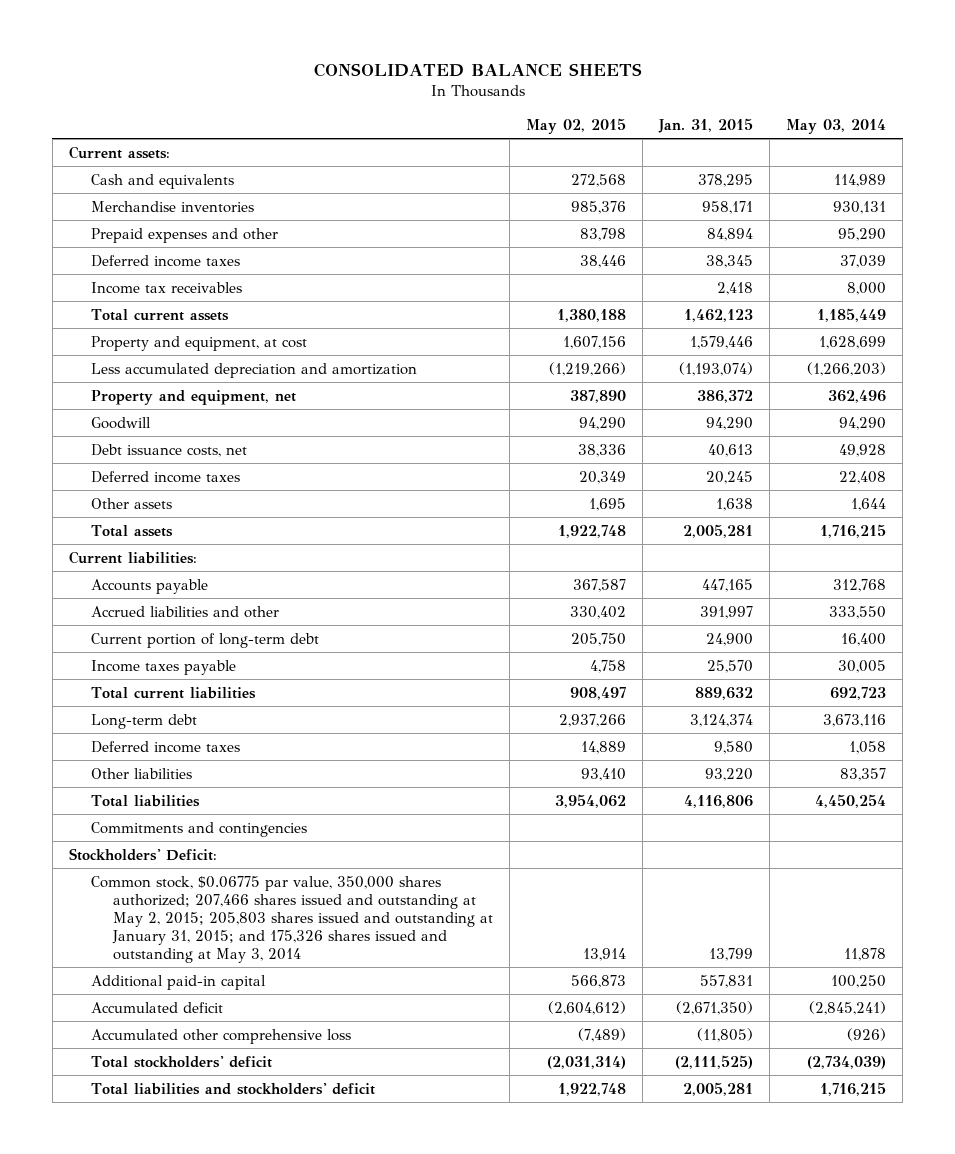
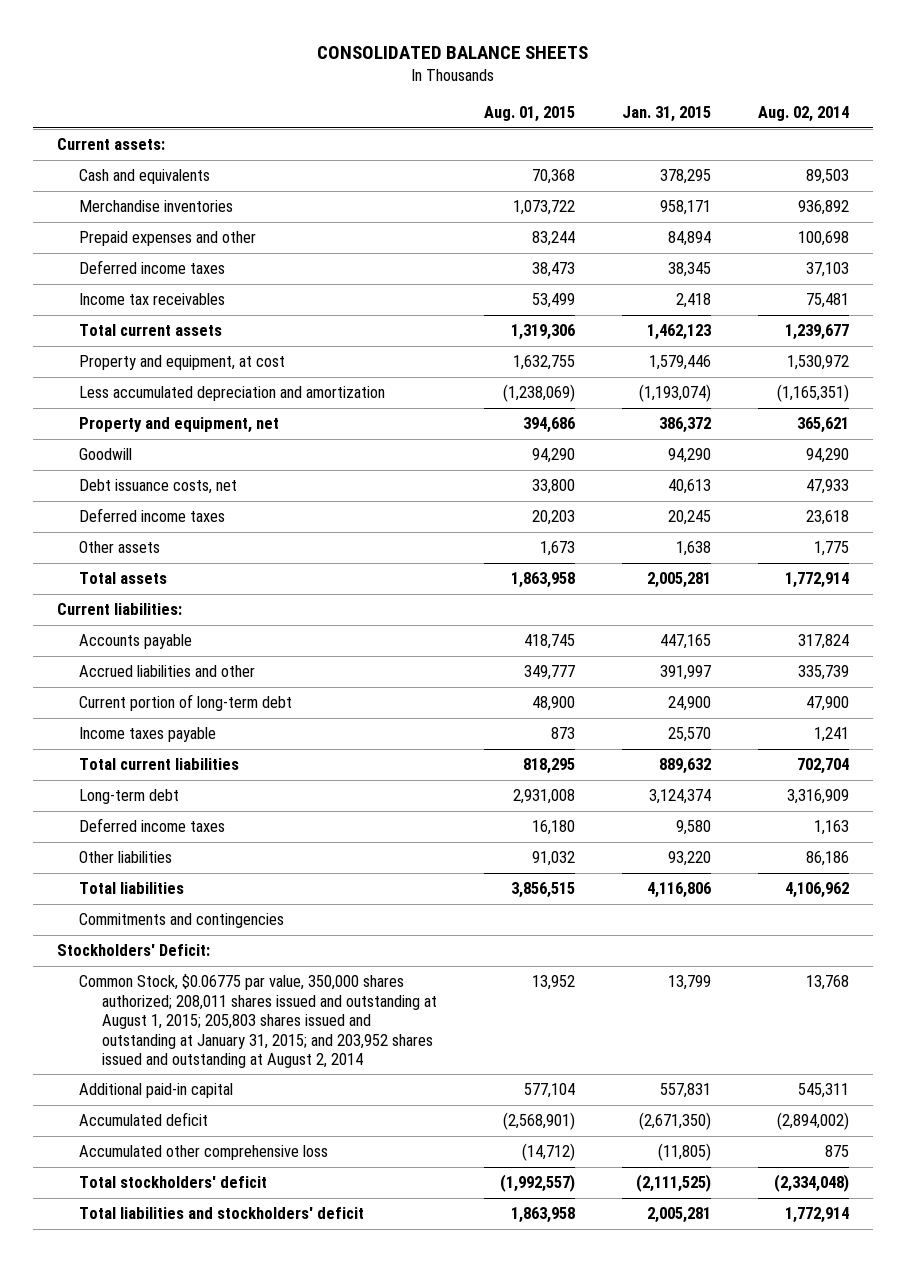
[525,117,626,134] May 02, 2015 -> none
[786,118,887,134] May 03, 2014 -> none
none -> [483,106,575,123] Aug. 01, 2015
none -> [758,106,850,123] Aug. 02, 2014
[90,875,493,964] Common stock, $0.06775 par value, 350,000 shares authorized; 207,466 shares issued and outstanding at May 2, 2015; 205,803 shares issued and outstanding at January 31, 2015; and 175,326 shares issued and outstanding at May 3, 2014 -> [79,974,437,1069] Common Stock, $0.06775 par value, 350,000 shares authorized; 208,011 shares issued and outstanding at August 1, 2015; 205,803 shares issued and outstanding at January 31, 2015; and 203,952 shares issued and outstanding at August 2, 2014

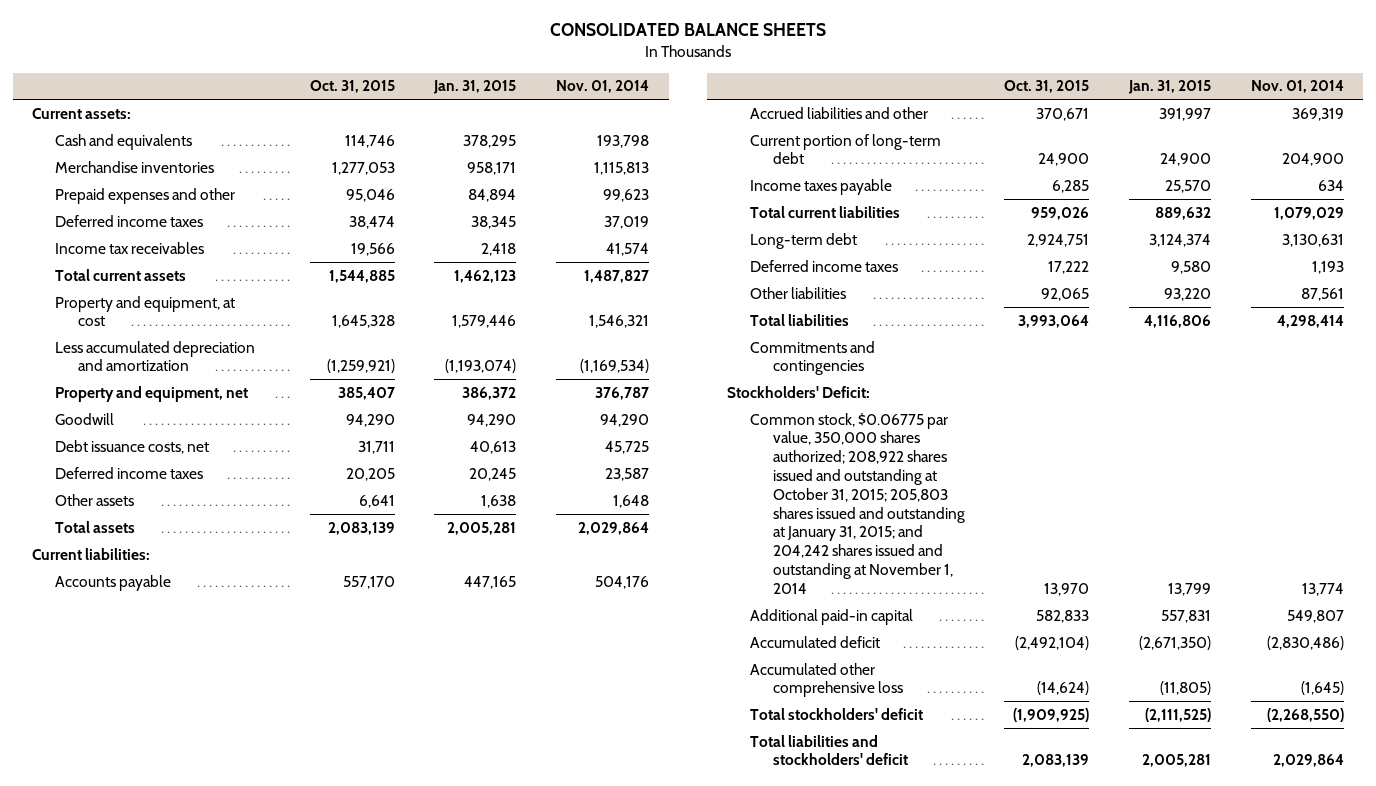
[483,106,575,123] Aug. 01, 2015 -> none
[758,106,850,123] Aug. 02, 2014 -> none
none -> [309,80,395,94] Oct. 31, 2015
none -> [556,80,650,94] Nov. 01, 2014
[79,974,437,1069] Common Stock, $0.06775 par value, 350,000 shares authorized; 208,011 shares issued and outstanding at August 1, 2015; 205,803 shares issued and outstanding at January 31, 2015; and 203,952 shares issued and outstanding at August 2, 2014 -> [749,412,965,594] Common stock, $0.06775 par value, 350,000 shares authorized; 208,922 shares issued and outstanding at October 31, 2015; 205,803 shares issued and outstanding at January 31, 2015; and 204,242 shares issued and outstanding at November 1, 2014

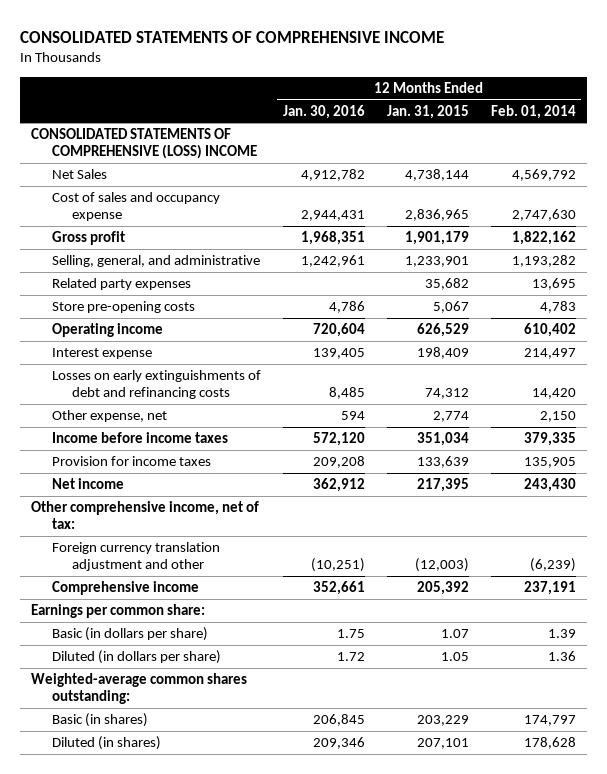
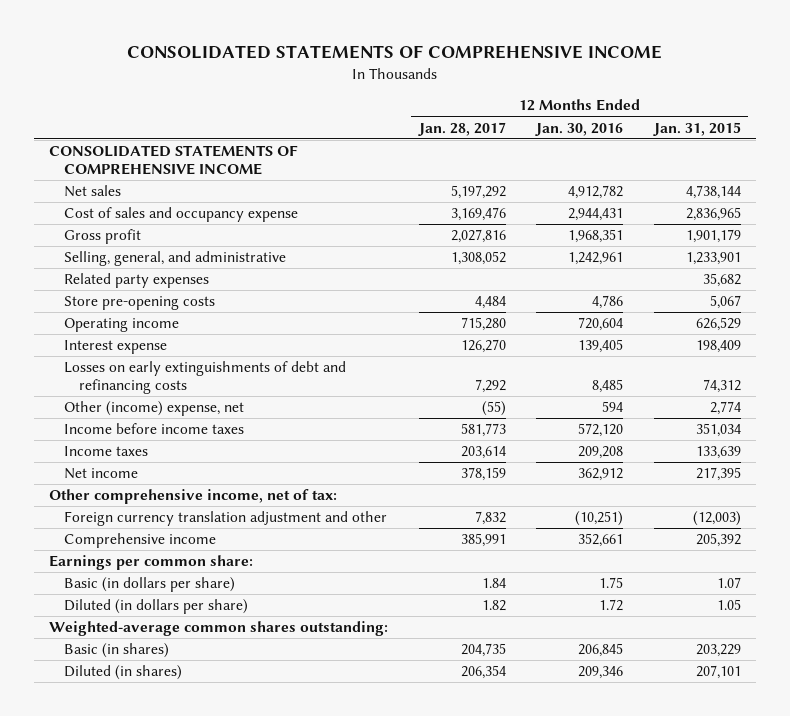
[490,104,576,119] Feb. 01, 2014 -> none
none -> [417,121,506,136] Jan. 28, 2017
[31,128,257,160] CONSOLIDATED STATEMENTS OF COMPREHENSIVE (LOSS) INCOME -> [48,145,298,176] CONSOLIDATED STATEMENTS OF COMPREHENSIVE INCOME
[51,169,107,180] Net Sales -> [63,185,121,198] Net sales
[51,410,167,423] Other expense, net -> [63,401,244,417] Other (income) expense, net
[51,456,211,467] Provision for income taxes -> [63,446,148,457] Income taxes

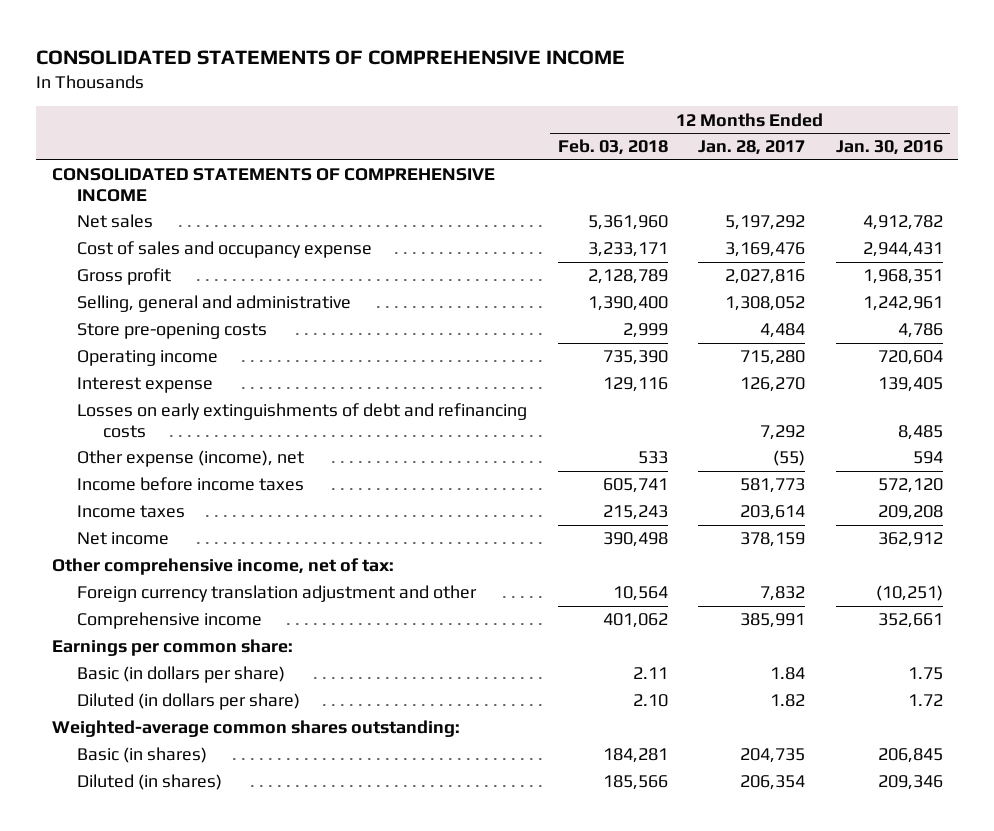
[652,121,741,136] Jan. 31, 2015 -> none
none -> [557,139,668,156] Feb. 03, 2018
[63,273,209,289] Related party expenses -> none
[63,251,286,267] Selling, general, and administrative -> [77,295,352,313] Selling, general and administrative
[63,401,244,417] Other (income) expense, net -> [77,450,305,468] Other expense (income), net

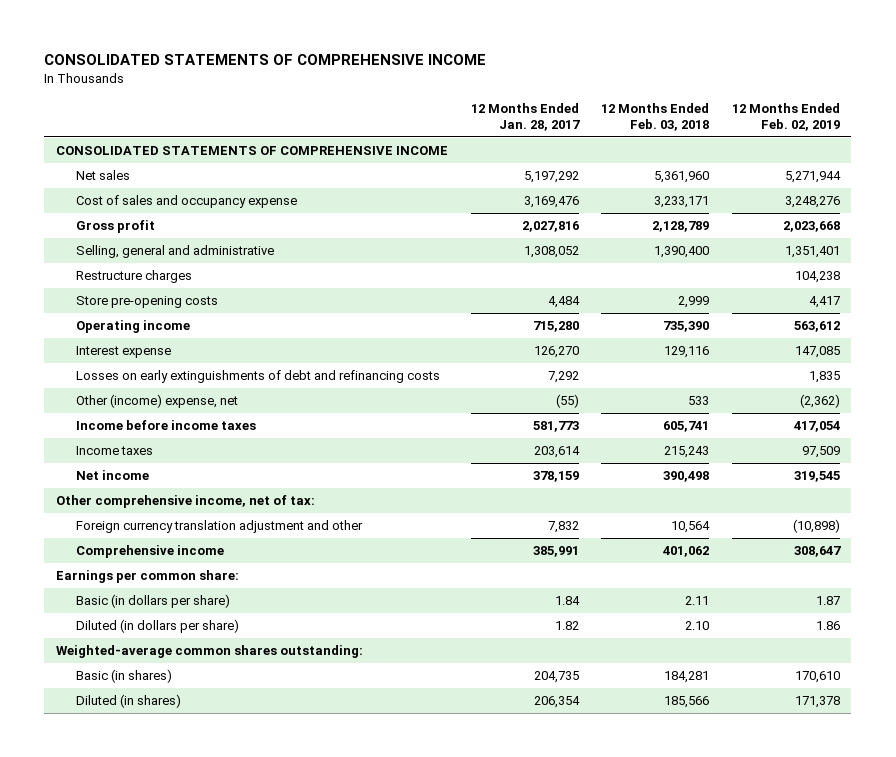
[835,140,943,156] Jan. 30, 2016 -> none
none -> [732,102,841,132] 12 Months Ended Feb. 02, 2019
none -> [75,270,192,284] Restructure charges
[77,450,305,468] Other expense (income), net -> [75,394,238,409] Other (income) expense, net

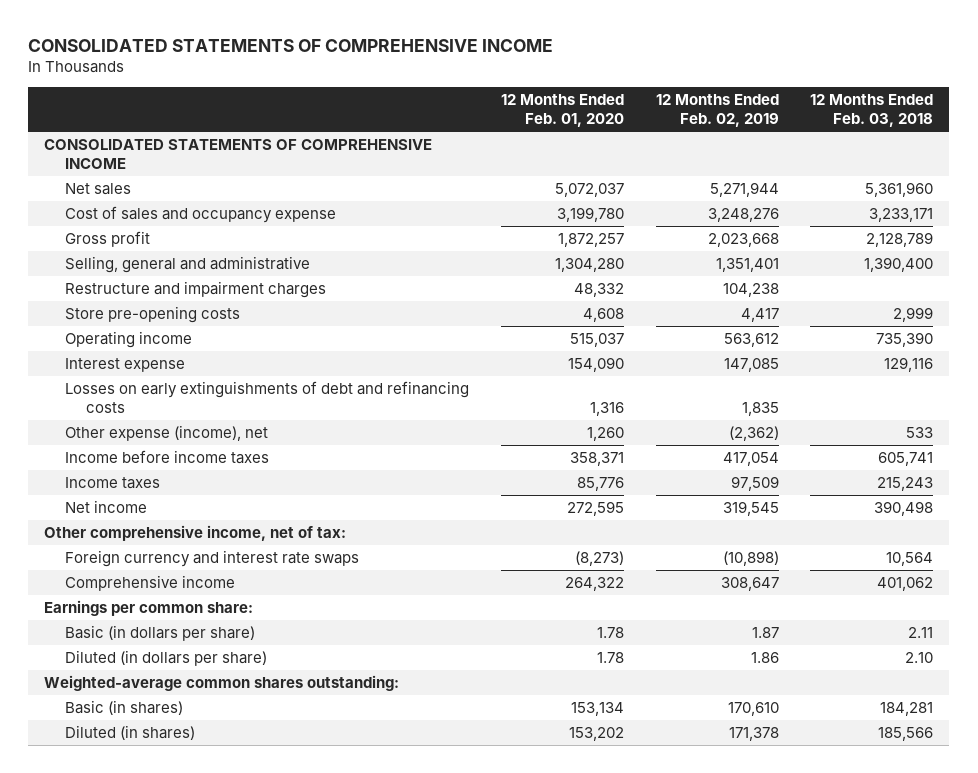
[470,102,580,132] 12 Months Ended Jan. 28, 2017 -> none
none -> [500,94,624,128] 12 Months Ended Feb. 01, 2020
[75,270,192,284] Restructure charges -> [65,280,327,298] Restructure and impairment charges
[75,394,238,409] Other (income) expense, net -> [65,424,269,441] Other expense (income), net
[75,520,363,534] Foreign currency translation adjustment and other -> [65,549,360,567] Foreign currency and interest rate swaps

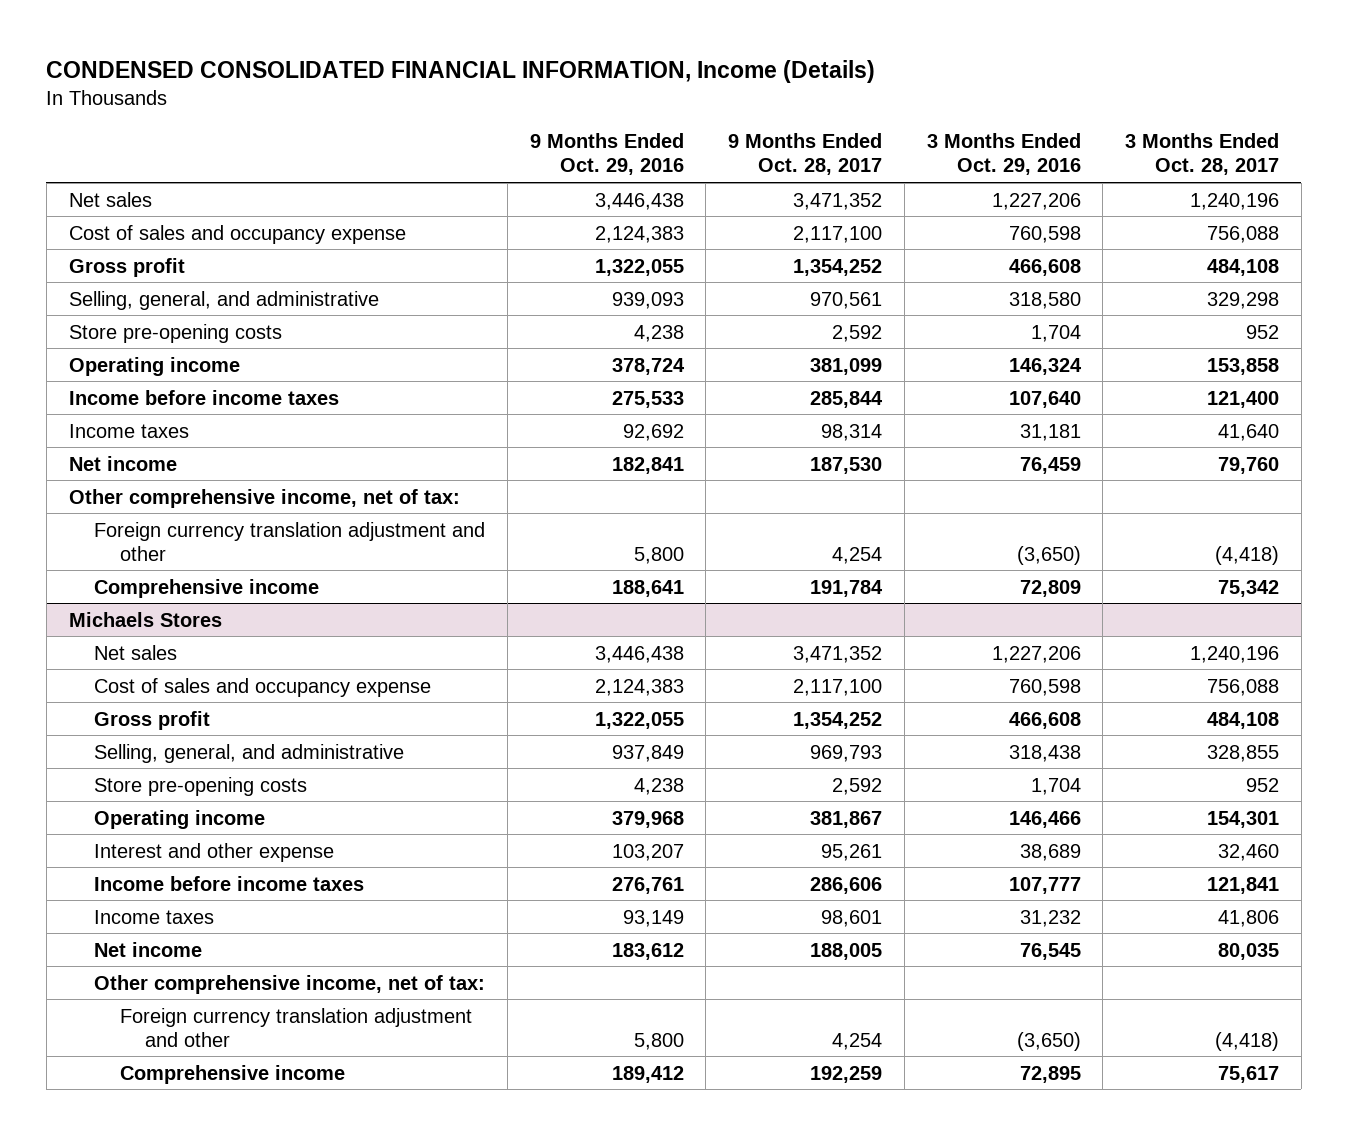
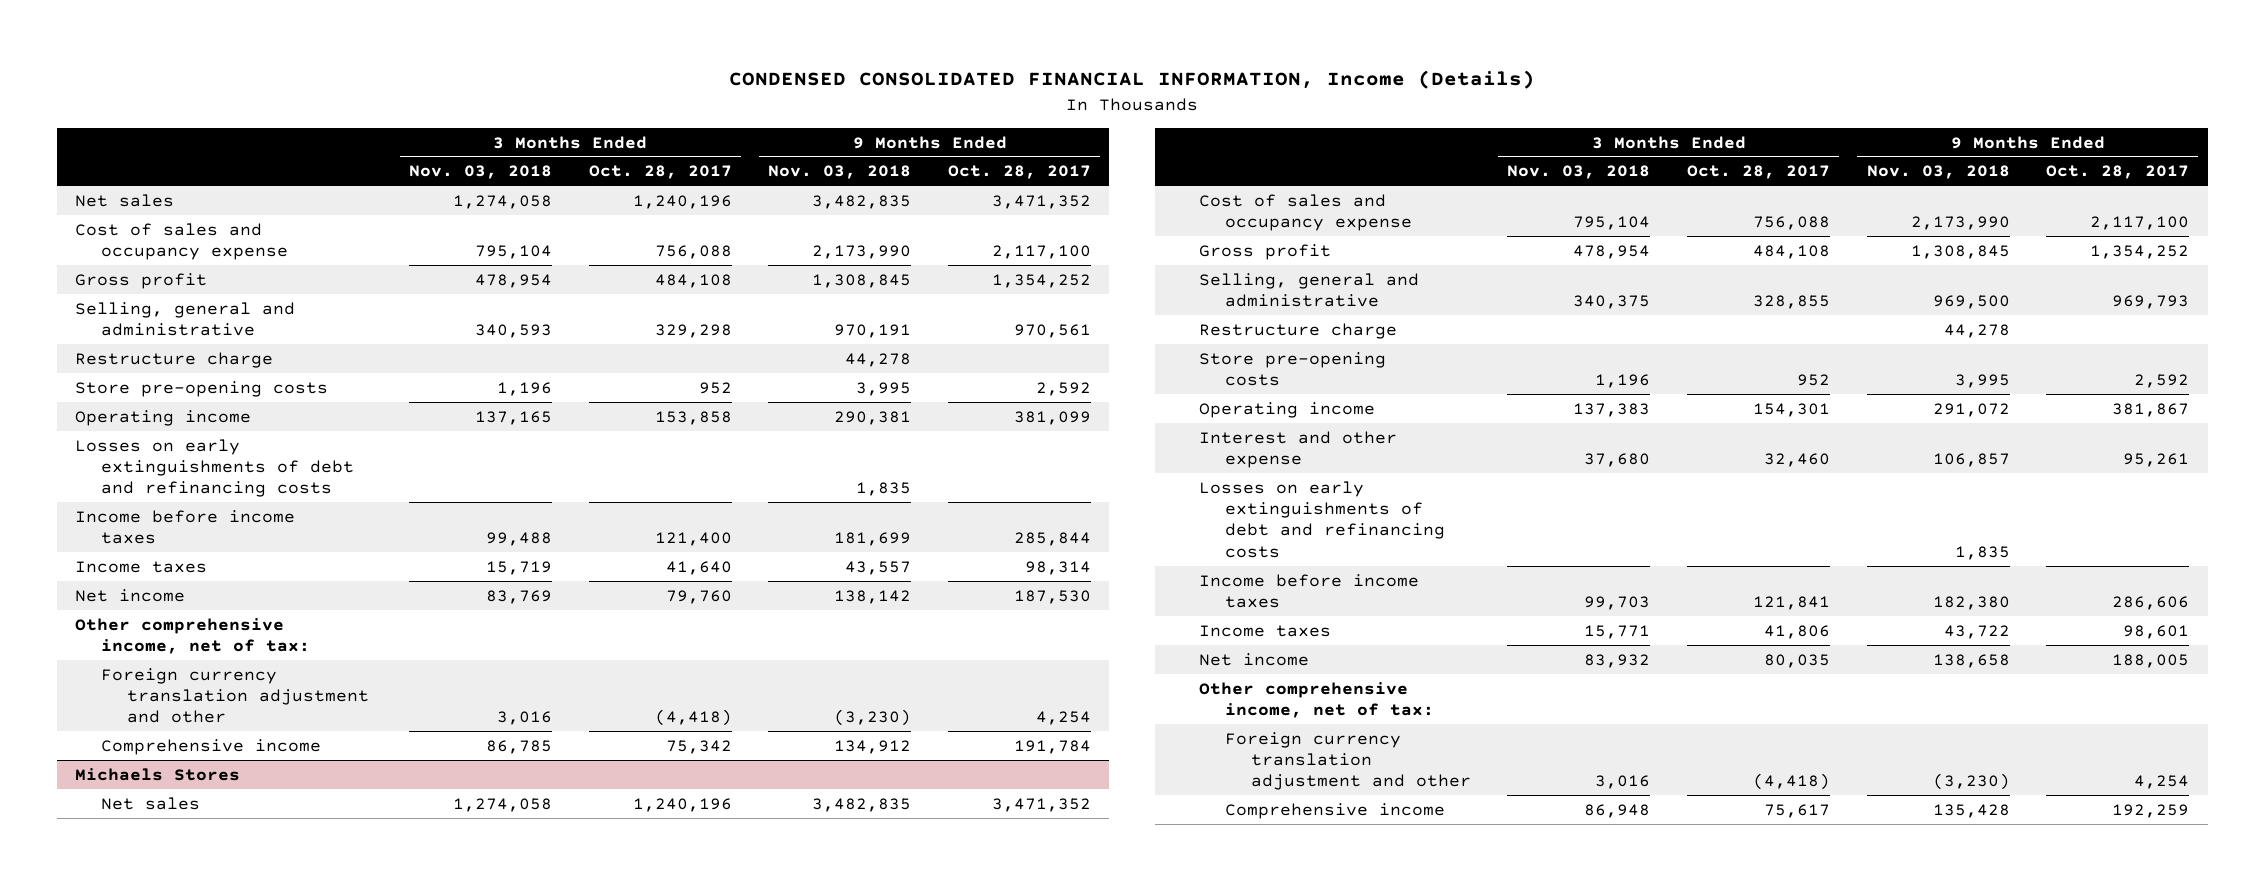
[529,133,684,176] 9 Months Ended Oct. 29, 2016 -> none
[926,133,1081,176] 3 Months Ended Oct. 29, 2016 -> none
none -> [409,165,553,180] Nov. 03, 2018
none -> [768,165,912,180] Nov. 03, 2018
[68,290,379,310] Selling, general, and administrative -> [75,301,296,337] Selling, general and administrative
none -> [75,351,274,368] Restructure charge
none -> [75,438,354,498] Losses on early extinguishments of debt and refinancing costs
[94,743,405,763] Selling, general, and administrative -> [1199,272,1420,308] Selling, general and administrative
none -> [1199,322,1398,339] Restructure charge
none -> [1199,480,1445,558] Losses on early extinguishments of debt and refinancing costs

